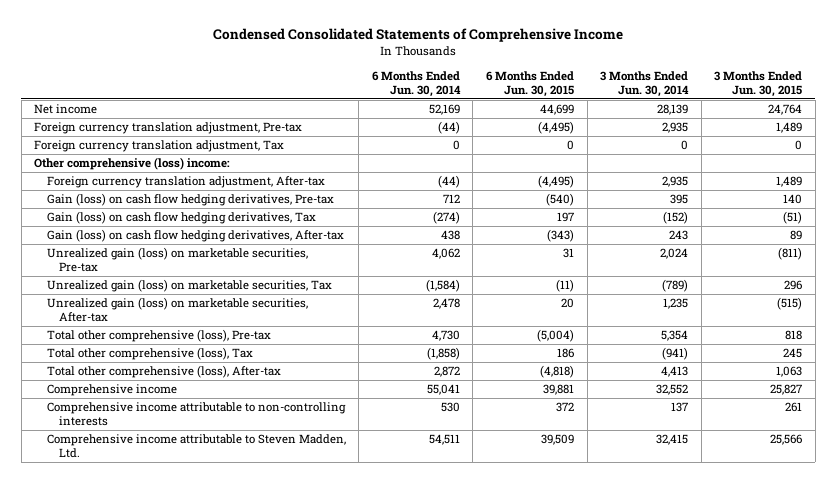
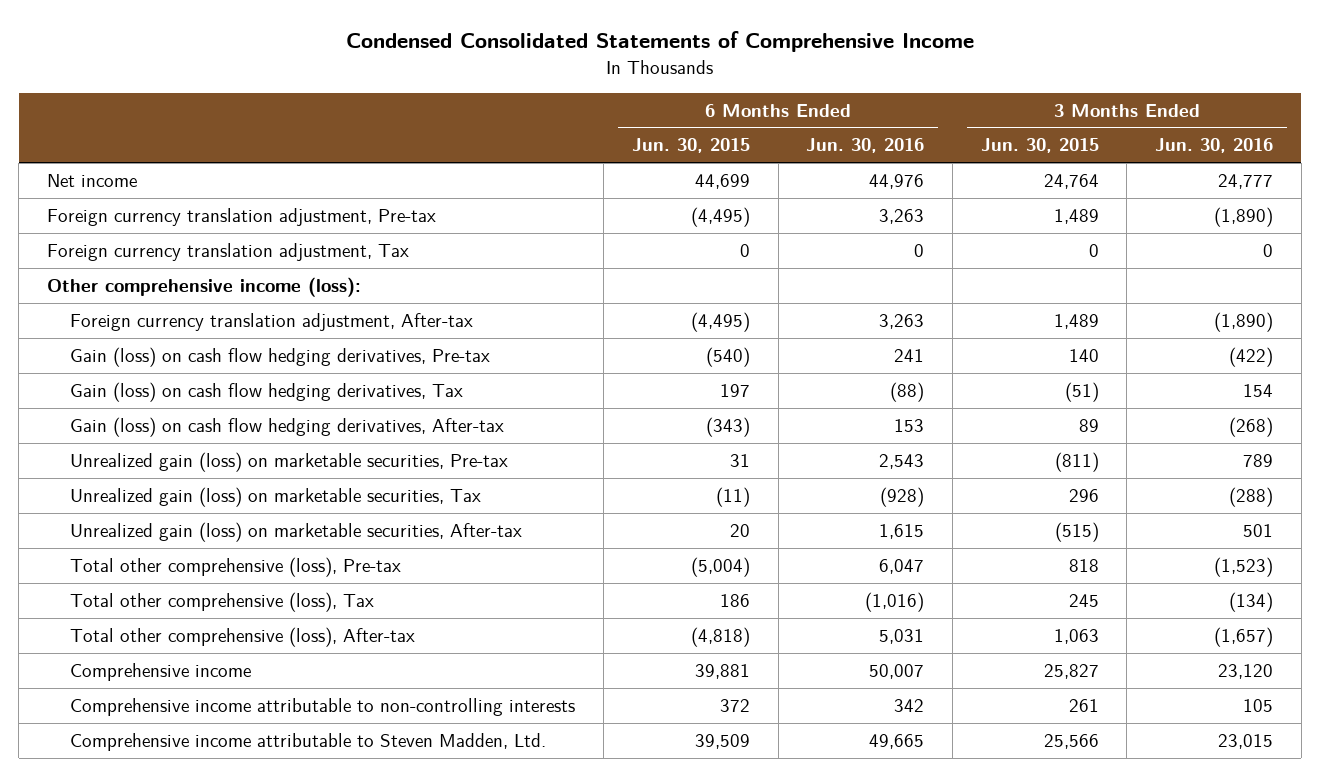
[371,71,461,97] 6 Months Ended Jun. 30, 2014 -> none
[600,71,690,97] 3 Months Ended Jun. 30, 2014 -> none
none -> [806,138,925,154] Jun. 30, 2016
none -> [1155,138,1274,154] Jun. 30, 2016
[34,157,231,171] Other comprehensive (loss) income: -> [46,276,361,297] Other comprehensive income (loss):

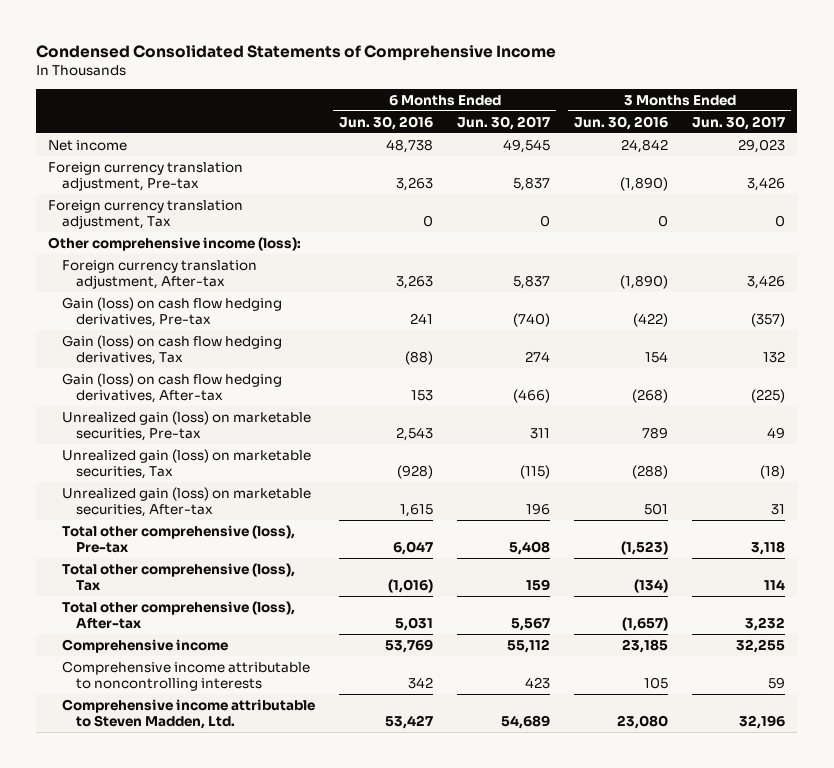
[631,138,750,154] Jun. 30, 2015 -> none
[980,138,1099,154] Jun. 30, 2015 -> none
none -> [457,115,551,130] Jun. 30, 2017
none -> [692,115,786,130] Jun. 30, 2017
[869,173,925,189] 44,976 -> [386,138,434,153] 48,738
[1218,173,1274,189] 24,777 -> [621,138,669,153] 24,842
[869,663,925,679] 50,007 -> [385,638,434,653] 53,769
[1218,663,1274,679] 23,120 -> [622,638,669,653] 23,185
[70,697,576,716] Comprehensive income attributable to non-controlling interests -> [62,660,311,692] Comprehensive income attributable to noncontrolling interests
[869,733,925,749] 49,665 -> [385,715,434,730] 53,427
[1218,733,1274,749] 23,015 -> [617,715,669,730] 23,080

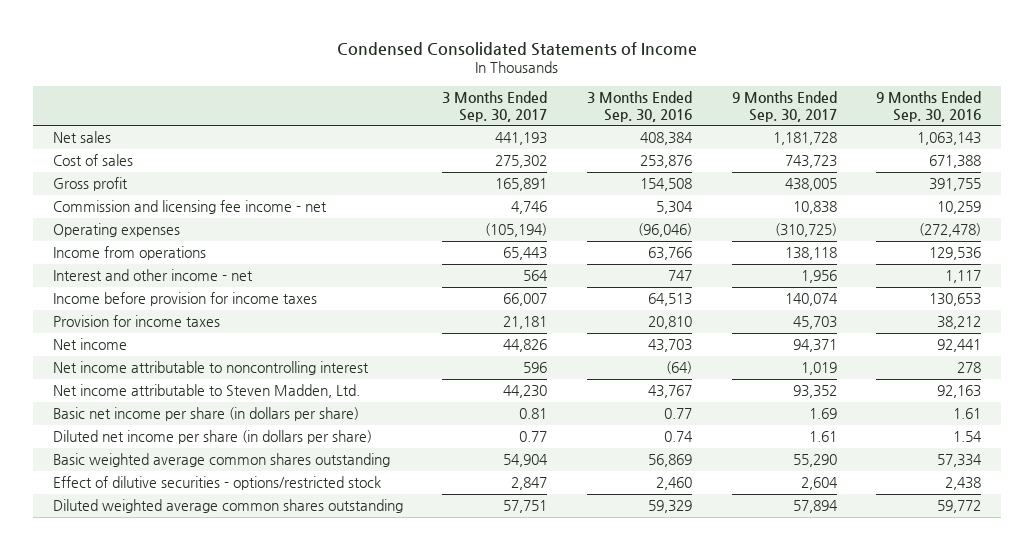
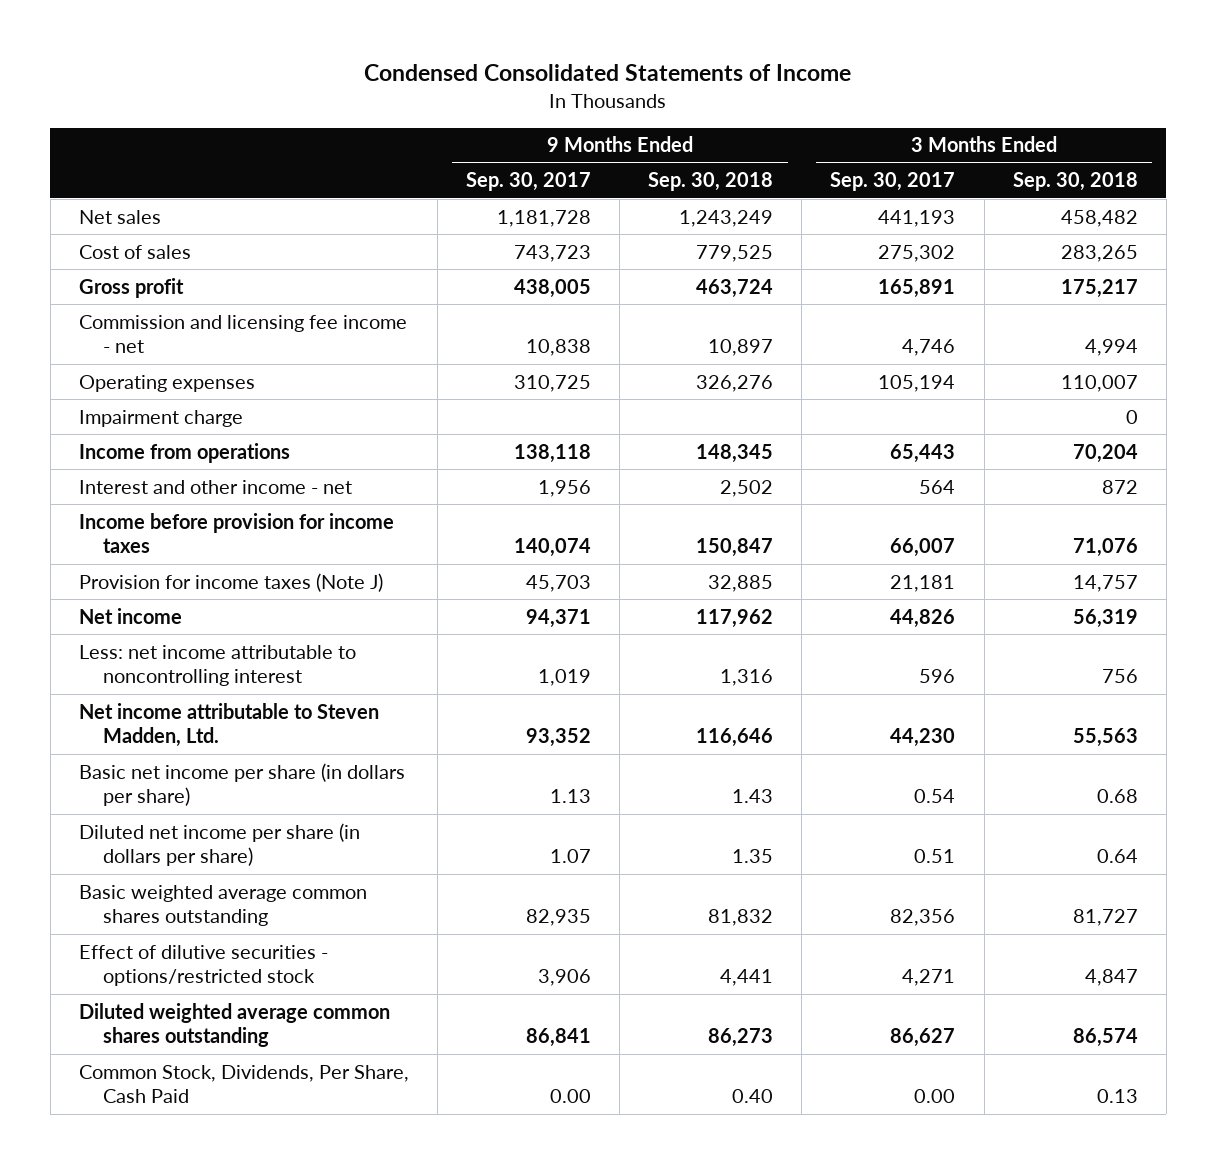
[586,90,692,122] 3 Months Ended Sep. 30, 2016 -> none
[876,90,982,122] 9 Months Ended Sep. 30, 2016 -> none
none -> [648,172,774,192] Sep. 30, 2018
none -> [1012,172,1138,192] Sep. 30, 2018
[485,222,548,237] (105,194) -> [878,374,956,392] 105,194
[774,222,837,237] (310,725) -> [513,374,591,392] 310,725
none -> [78,409,243,427] Impairment charge
[52,314,220,327] Provision for income taxes -> [78,572,383,592] Provision for income taxes (Note J)
[52,360,369,375] Net income attributable to noncontrolling interest -> [78,644,356,687] Less: net income attributable to noncontrolling interest
[519,407,548,419] 0.81 -> [914,789,956,804] 0.54
[808,407,837,419] 1.69 -> [549,789,591,804] 1.13
[519,430,548,442] 0.77 -> [914,849,956,864] 0.51
[808,430,837,442] 1.61 -> [549,849,591,864] 1.07
[503,453,549,467] 54,904 -> [890,909,956,927] 82,356
[792,453,837,467] 55,290 -> [525,909,591,927] 82,935
[511,476,548,490] 2,847 -> [902,969,956,987] 4,271
[800,476,838,490] 2,604 -> [537,969,591,987] 3,906
[503,499,548,513] 57,751 -> [890,1028,956,1048] 86,627
[792,499,838,513] 57,894 -> [525,1028,591,1048] 86,841
none -> [78,1064,409,1104] Common Stock, Dividends, Per Share, Cash Paid

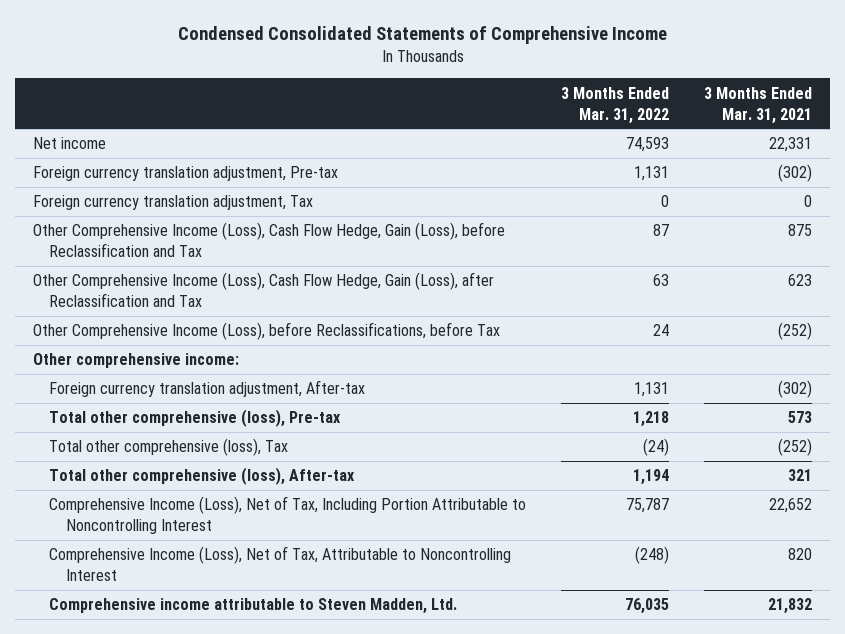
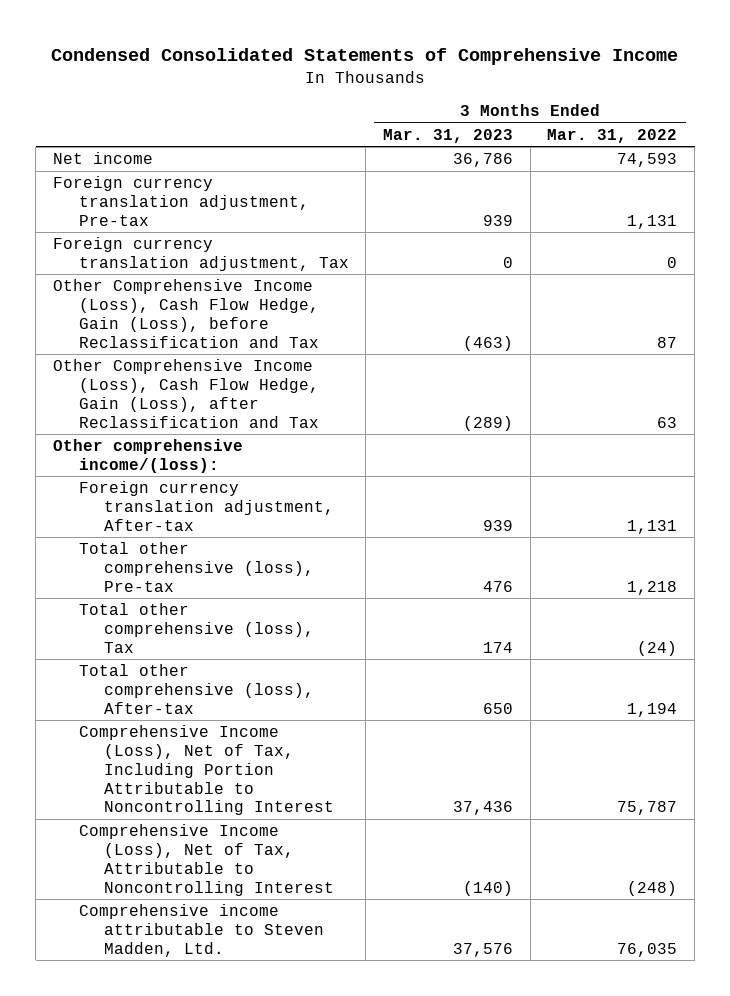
[704,86,813,124] 3 Months Ended Mar. 31, 2021 -> none
none -> [383,128,514,143] Mar. 31, 2023
[32,322,500,341] Other Comprehensive Income (Loss), before Reclassifications, before Tax -> none
[32,353,239,369] Other comprehensive income: -> [52,439,243,473] Other comprehensive income/(loss):

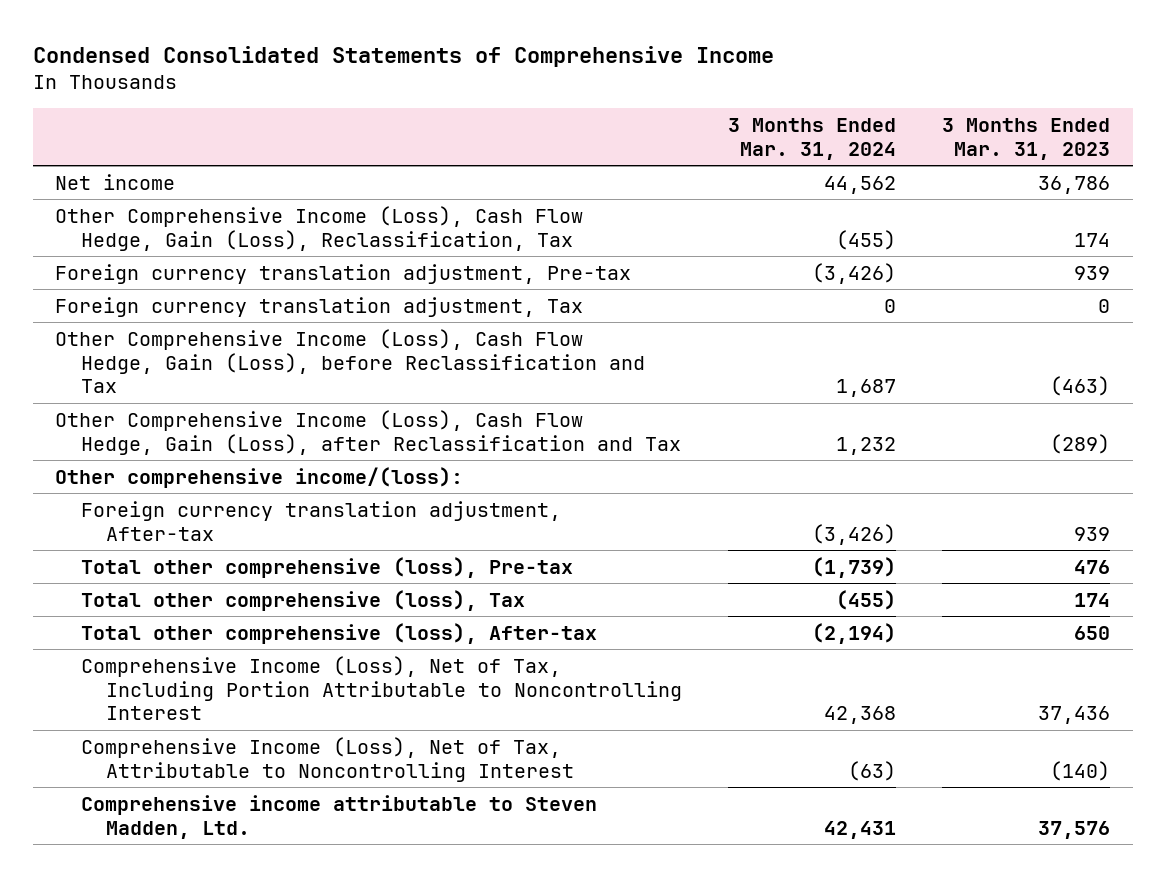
[547,128,678,143] Mar. 31, 2022 -> none
none -> [727,117,896,160] 3 Months Ended Mar. 31, 2024
none -> [55,205,584,251] Other Comprehensive Income (Loss), Cash Flow Hedge, Gain (Loss), Reclassification, Tax

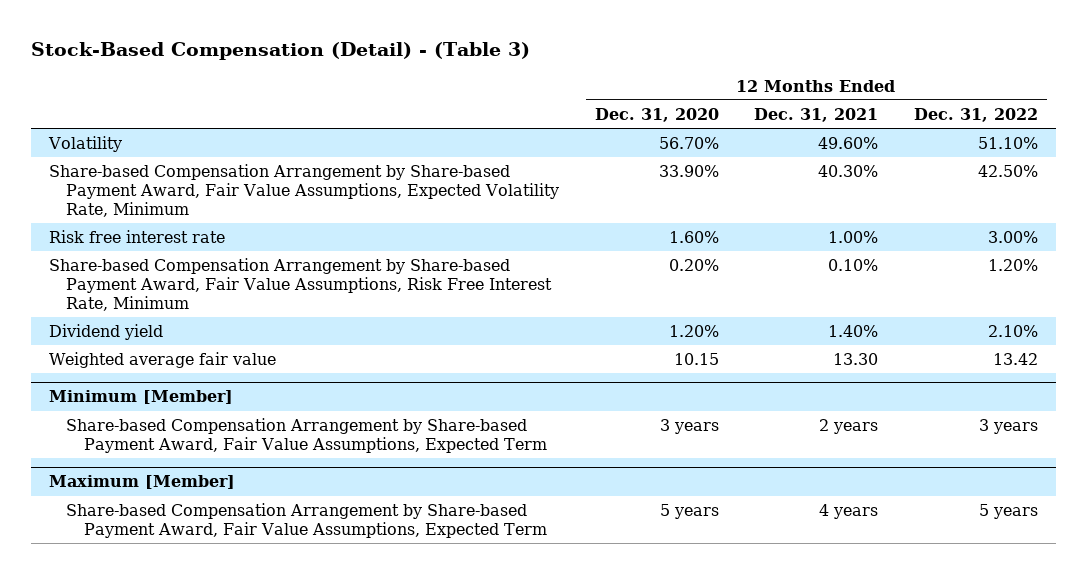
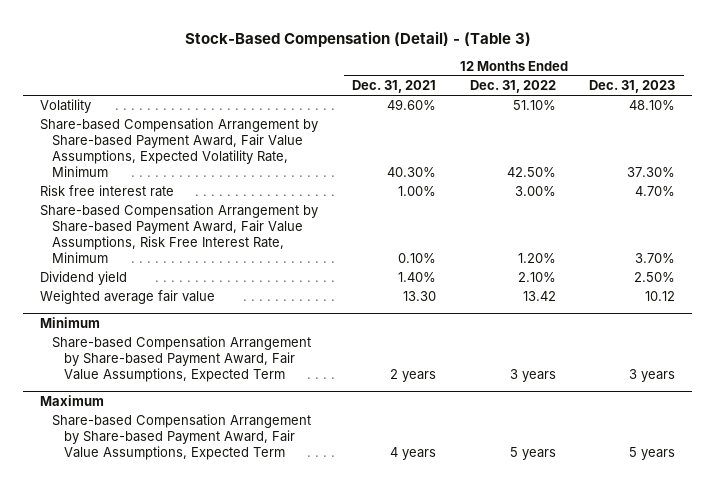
[594,107,719,122] Dec. 31, 2020 -> none
none -> [589,80,676,94] Dec. 31, 2023
[48,390,233,405] Minimum [Member] -> [40,317,101,329] Minimum
[48,475,235,490] Maximum [Member] -> [40,395,105,407] Maximum

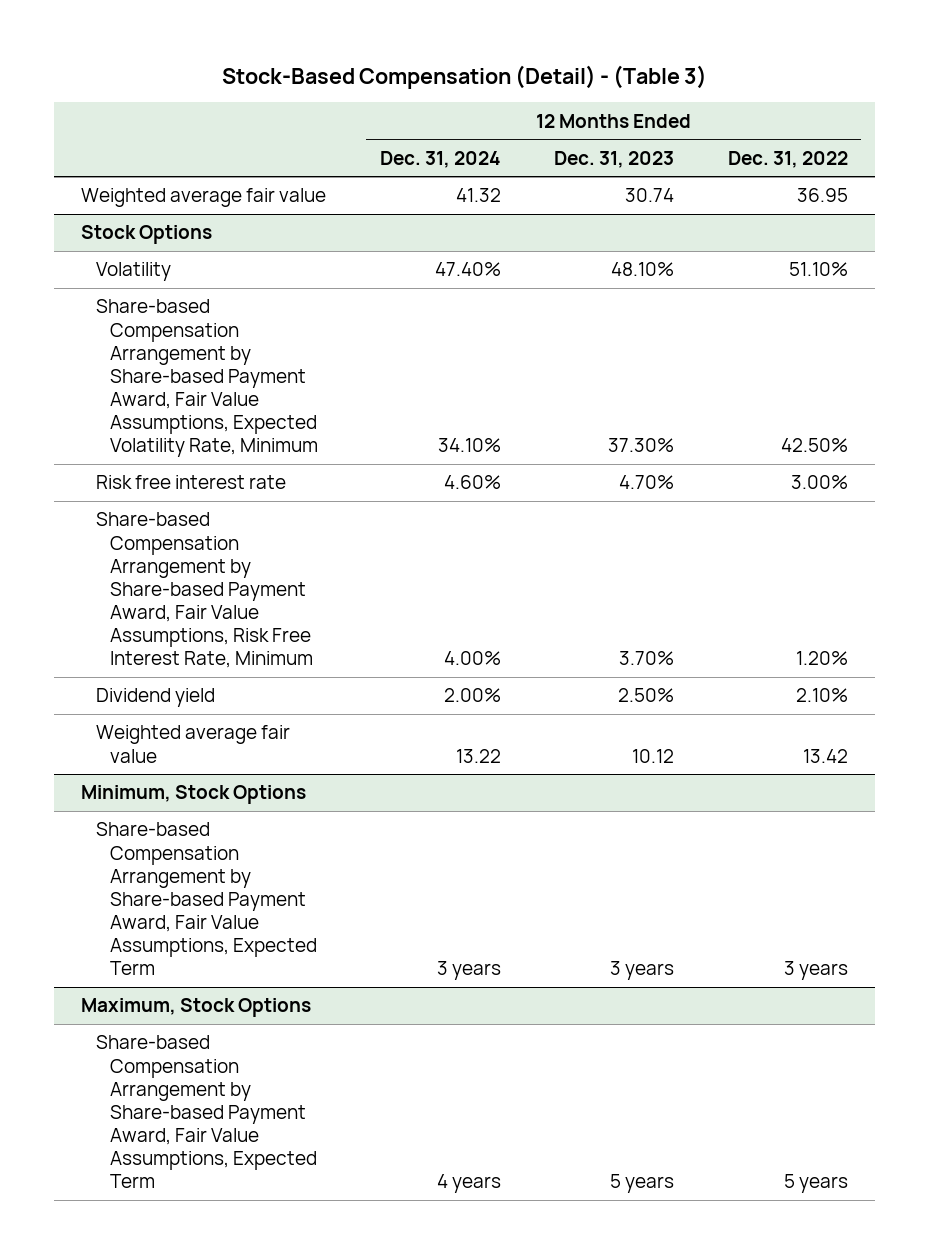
[351,80,436,94] Dec. 31, 2021 -> none
none -> [379,150,501,168] Dec. 31, 2024
none -> [81,188,327,208] Weighted average fair value
none -> [81,225,213,245] Stock Options
[40,317,101,329] Minimum -> none
none -> [81,785,307,805] Minimum, Stock Options
[40,395,105,407] Maximum -> none
none -> [81,998,312,1018] Maximum, Stock Options

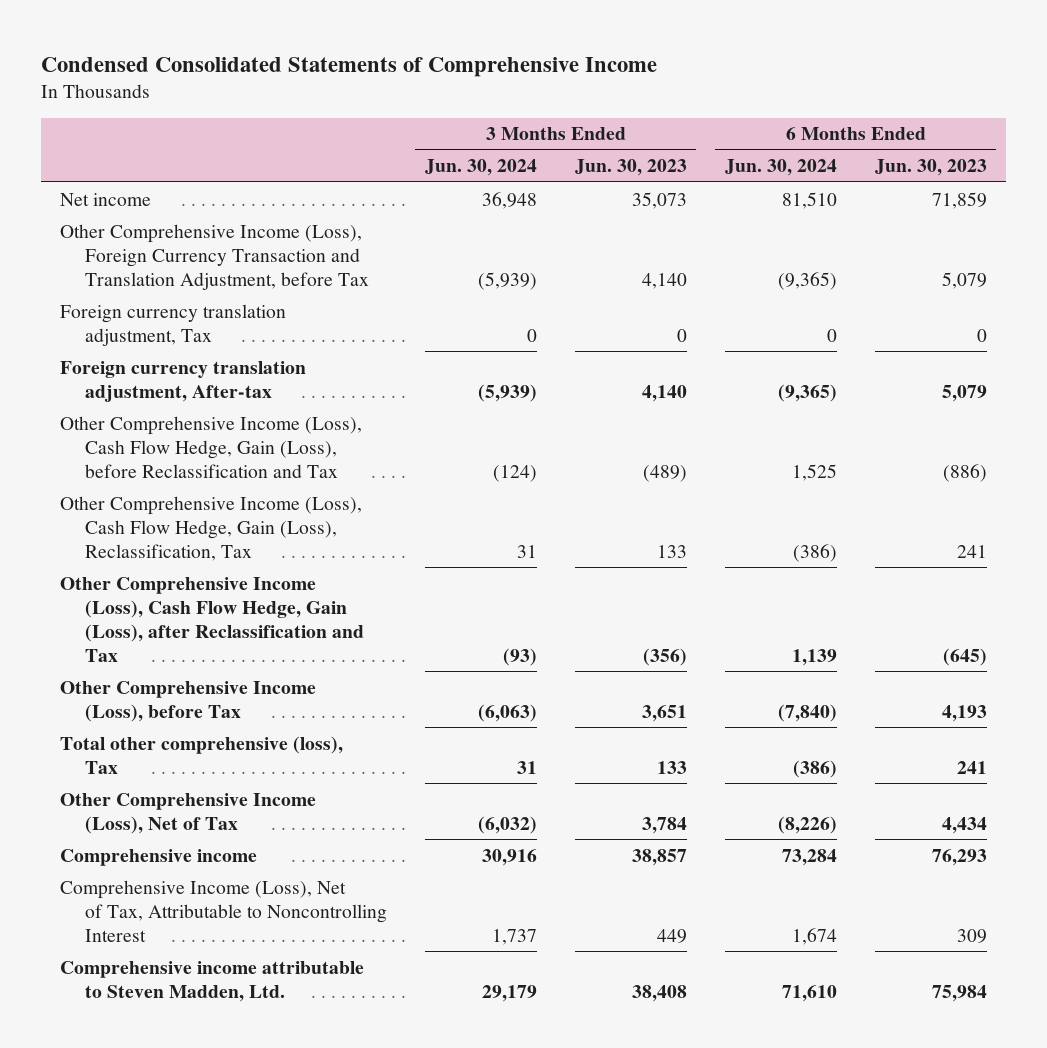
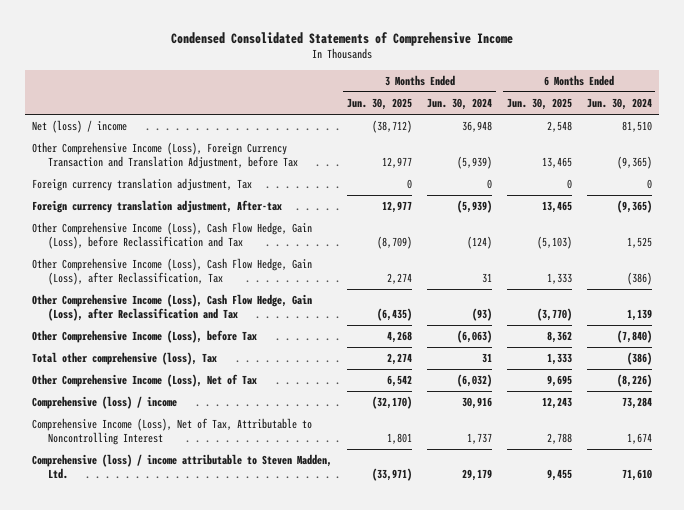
[574,159,687,177] Jun. 30, 2023 -> none
[874,159,987,177] Jun. 30, 2023 -> none
none -> [347,98,413,111] Jun. 30, 2025
none -> [506,98,572,111] Jun. 30, 2025
[60,192,152,206] Net income -> [32,120,128,134] Net (loss) / income
[60,495,363,561] Other Comprehensive Income (Loss), Cash Flow Hedge, Gain (Loss), Reclassification, Tax -> [32,258,313,285] Other Comprehensive Income (Loss), Cash Flow Hedge, Gain (Loss), after Reclassification, Tax
[60,848,258,866] Comprehensive income -> [32,396,178,410] Comprehensive (loss) / income
[60,960,365,1002] Comprehensive income attributable to Steven Madden, Ltd. -> [32,454,333,479] Comprehensive (loss) / income attributable to Steven Madden, Ltd.

